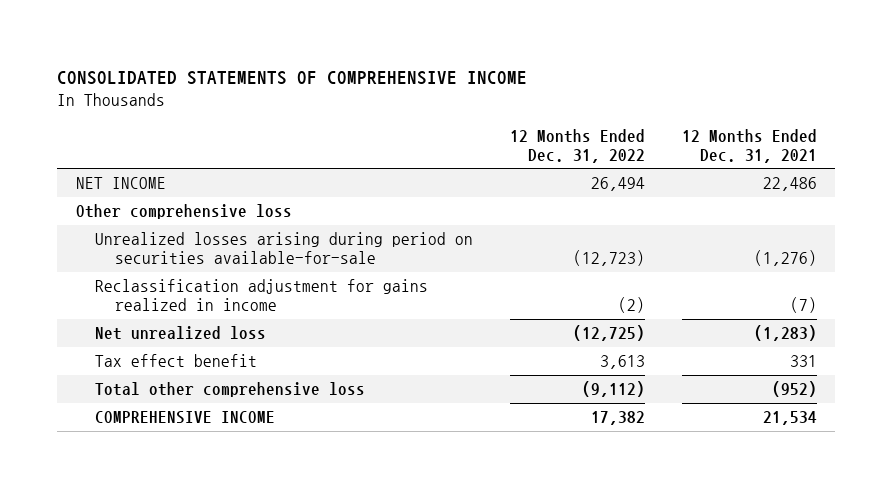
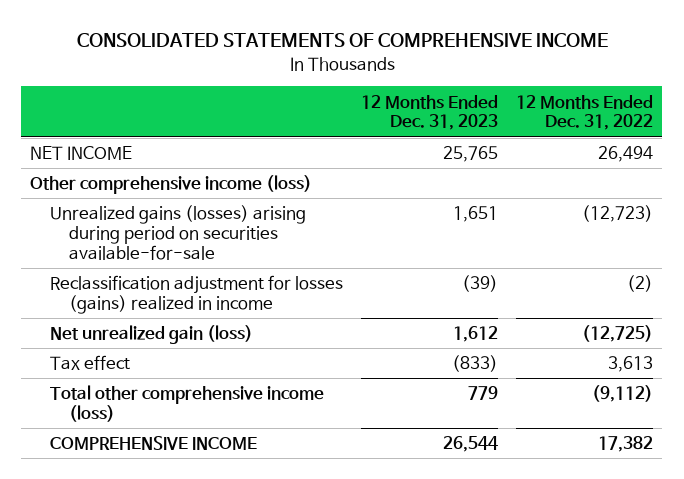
[681,128,817,163] 12 Months Ended Dec. 31, 2021 -> none
none -> [360,94,498,131] 12 Months Ended Dec. 31, 2023
[75,204,292,220] Other comprehensive loss -> [30,175,313,195] Other comprehensive income (loss)
[95,232,474,265] Unrealized losses arising during period on securities available-for-sale -> [49,205,306,260] Unrealized gains (losses) arising during period on securities available-for-sale
[95,279,429,312] Reclassification adjustment for gains realized in income -> [49,275,343,315] Reclassification adjustment for losses (gains) realized in income
[95,326,267,341] Net unrealized loss -> [49,325,253,345] Net unrealized gain (loss)
[95,354,258,368] Tax effect benefit -> [49,355,130,371] Tax effect
[95,382,366,398] Total other comprehensive loss -> [49,385,324,423] Total other comprehensive income (loss)

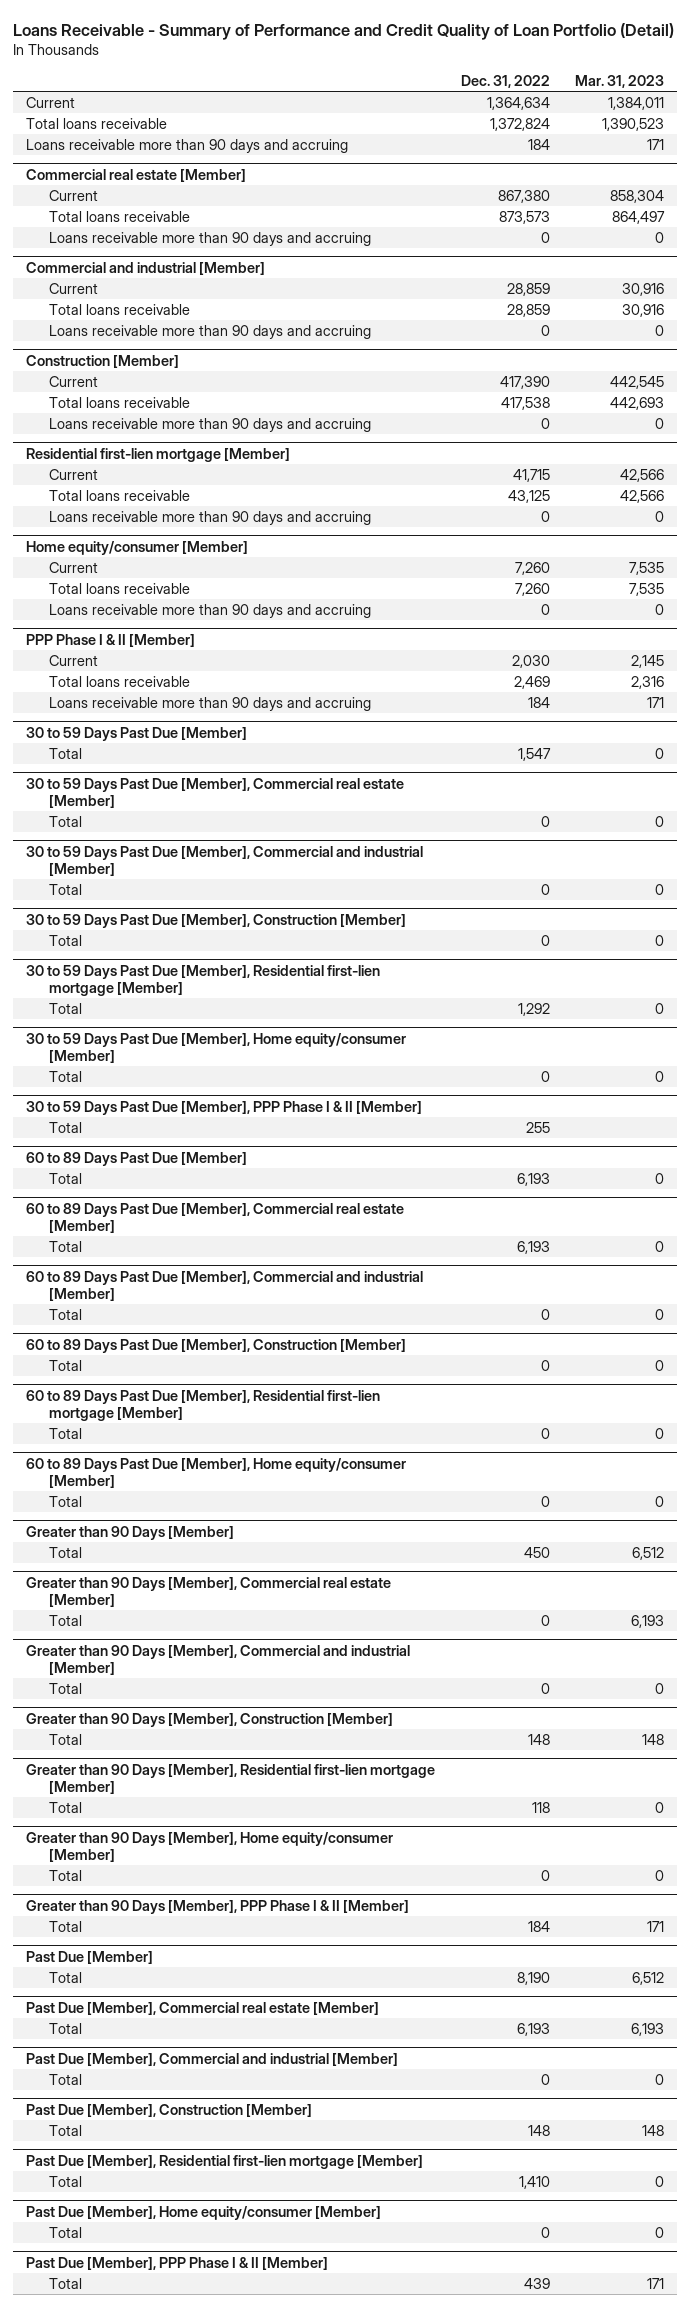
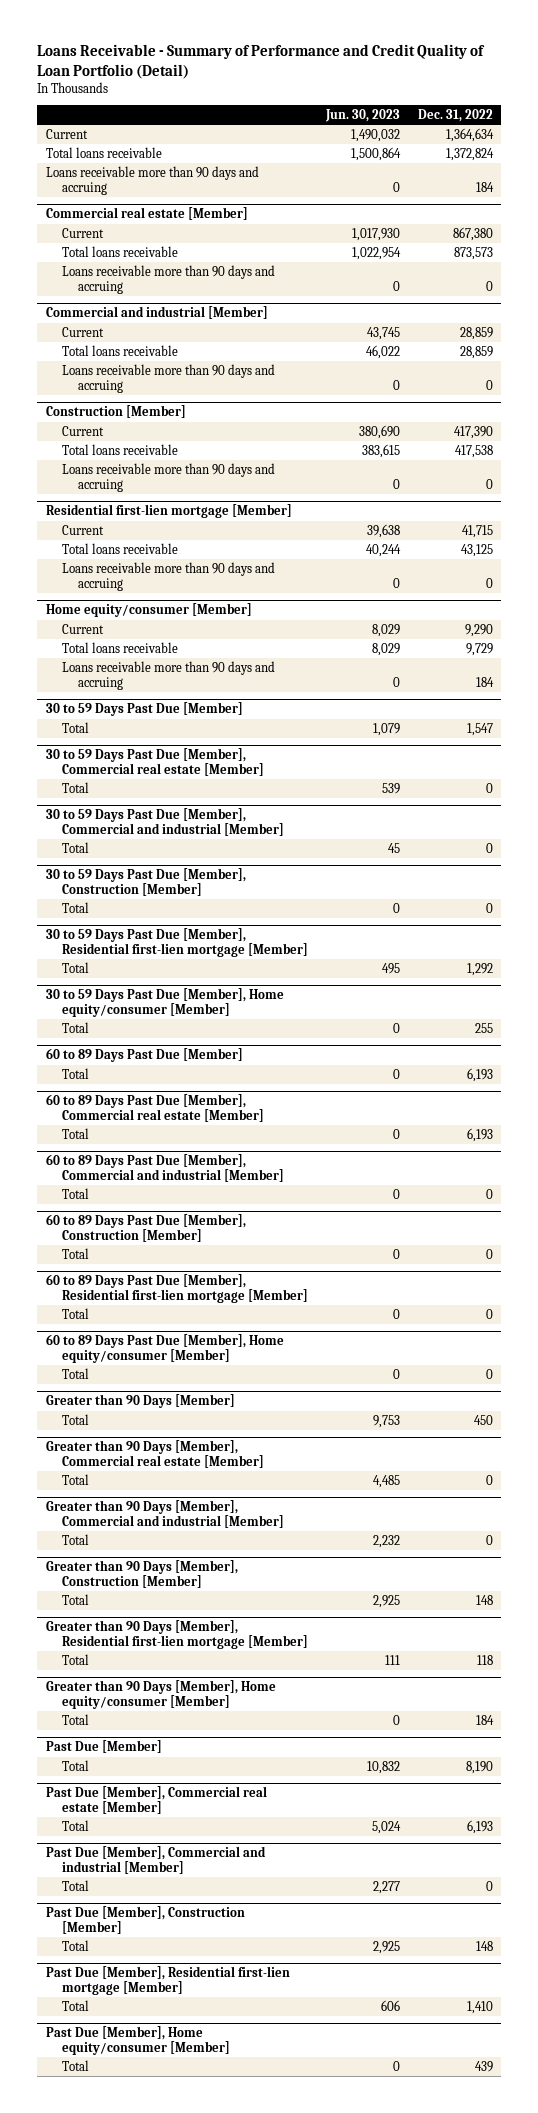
[575,74,665,88] Mar. 31, 2023 -> none
none -> [324,109,400,123] Jun. 30, 2023
[48,603,371,618] Loans receivable more than 90 days and accruing -> none
[26,633,196,647] PPP Phase I & II [Member] -> none
[48,654,98,666] Current -> none
[48,675,190,687] Total loans receivable -> none
[514,561,550,575] 7,260 -> [464,623,493,637] 9,290
[514,582,550,596] 7,260 -> [465,642,493,656] 9,729
[48,1070,82,1082] Total -> none
[26,1100,423,1115] 30 to 59 Days Past Due [Member], PPP Phase I & II [Member] -> none
[48,1869,82,1881] Total -> none
[26,1899,410,1914] Greater than 90 Days [Member], PPP Phase I & II [Member] -> none
[48,2226,82,2238] Total -> none
[26,2256,329,2270] Past Due [Member], PPP Phase I & II [Member] -> none

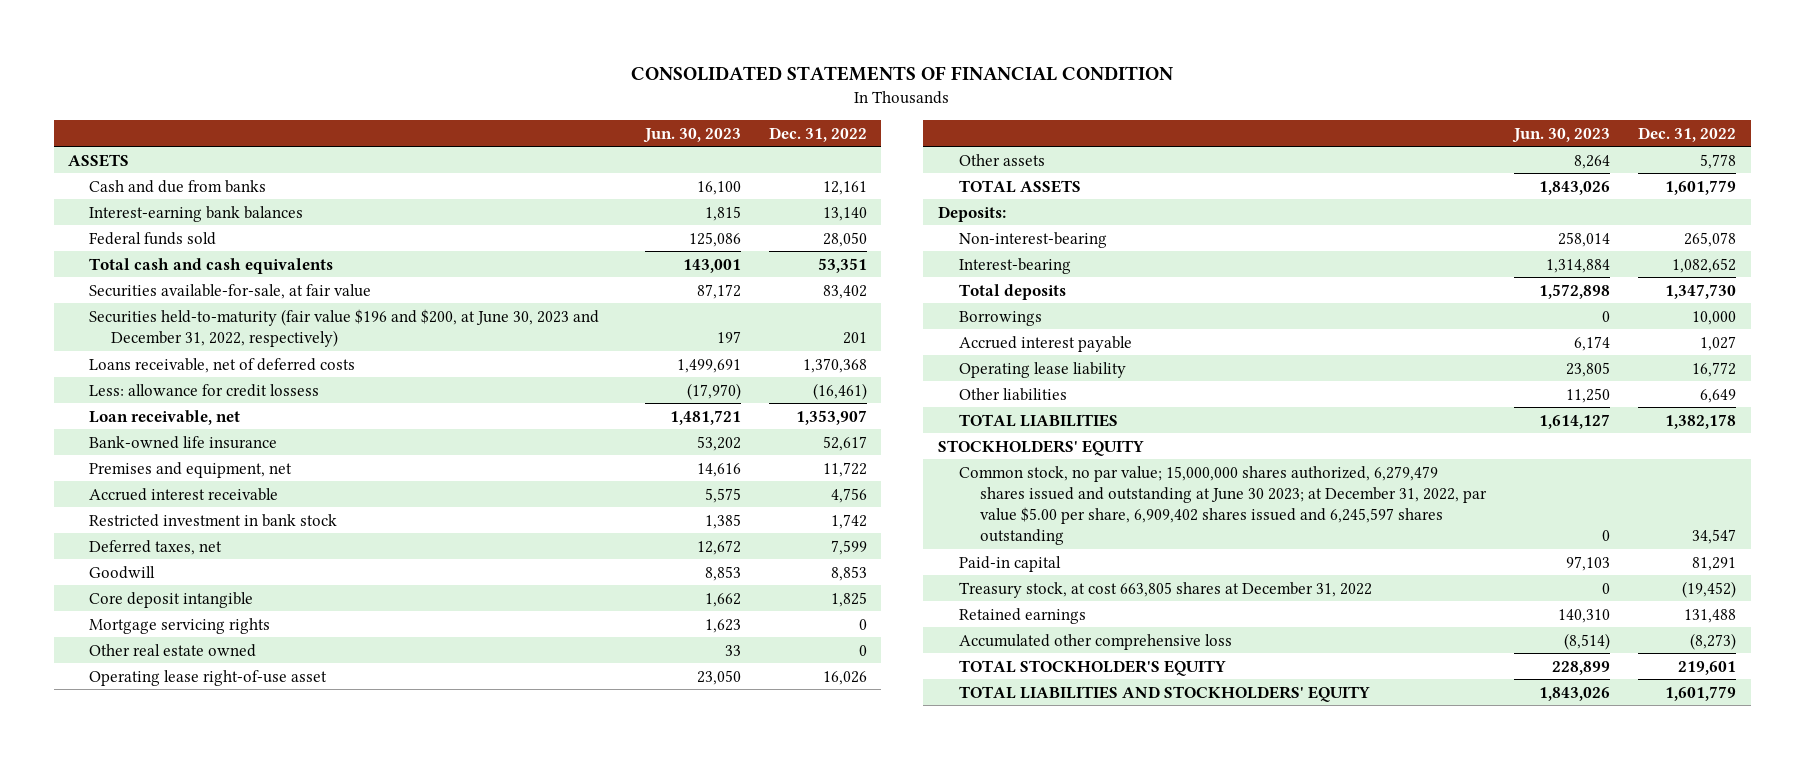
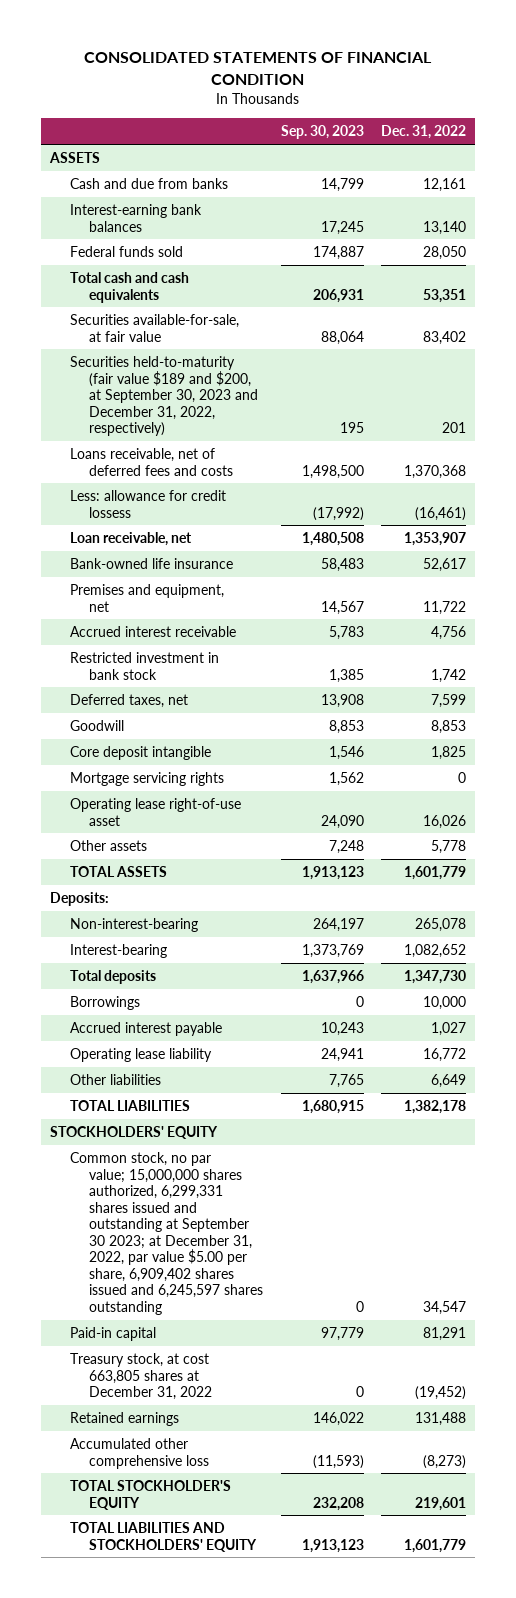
[642,127,741,143] Jun. 30, 2023 -> none
none -> [280,125,364,140] Sep. 30, 2023
[89,308,600,347] Securities held-to-maturity (fair value $196 and $200, at June 30, 2023 and December 31, 2022, respectively) -> [69,356,259,437] Securities held-to-maturity (fair value $189 and $200, at September 30, 2023 and December 31, 2022, respectively)
[89,357,356,373] Loans receivable, net of deferred costs -> [69,448,234,476] Loans receivable, net of deferred fees and costs
[89,643,257,657] Other real estate owned -> none
[958,465,1487,546] Common stock, no par value; 15,000,000 shares authorized, 6,279,479 shares issued and outstanding at June 30 2023; at December 31, 2022, par value $5.00 per share, 6,909,402 shares issued and 6,245,597 shares outstanding -> [69,1152,264,1315] Common stock, no par value; 15,000,000 shares authorized, 6,299,331 shares issued and outstanding at September 30 2023; at December 31, 2022, par value $5.00 per share, 6,909,402 shares issued and 6,245,597 shares outstanding

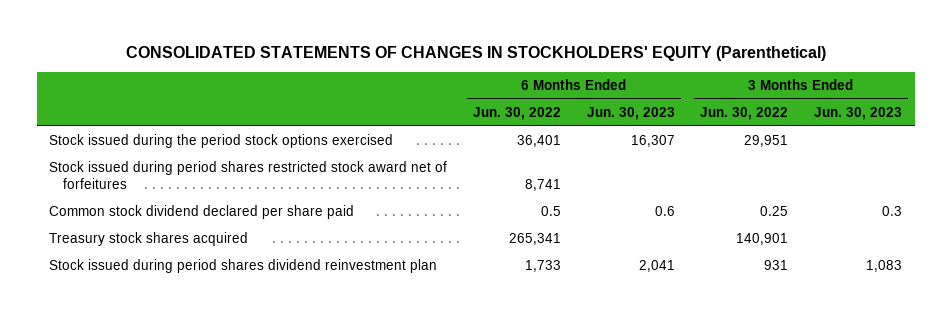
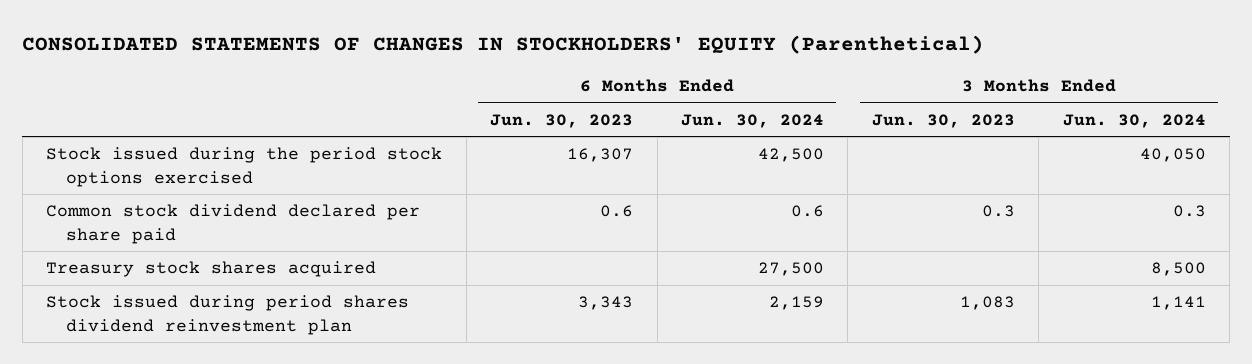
[473,106,562,120] Jun. 30, 2022 -> none
[700,106,789,120] Jun. 30, 2022 -> none
none -> [680,113,824,128] Jun. 30, 2024
none -> [1062,113,1206,128] Jun. 30, 2024
[49,161,448,190] Stock issued during period shares restricted stock award net of forfeitures -> none
[638,260,675,273] 2,041 -> [578,296,634,311] 3,343

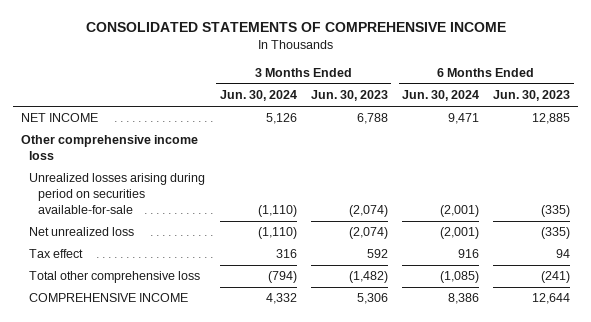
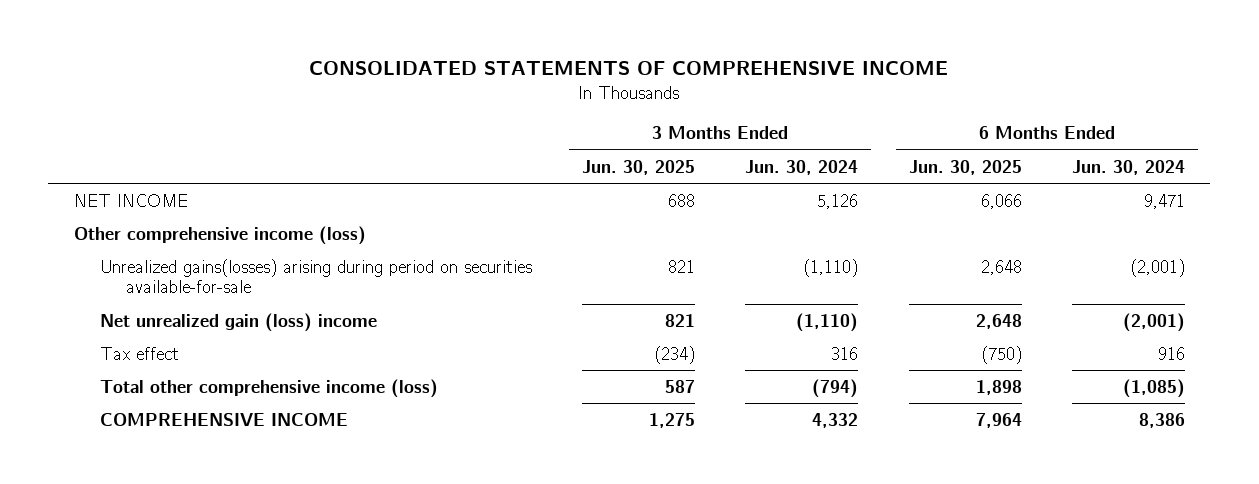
[310,90,388,102] Jun. 30, 2023 -> none
[493,90,571,102] Jun. 30, 2023 -> none
none -> [582,159,696,175] Jun. 30, 2025
none -> [908,159,1022,175] Jun. 30, 2025
[20,135,198,161] Other comprehensive income loss -> [73,225,366,245] Other comprehensive income (loss)
[29,173,206,214] Unrealized losses arising during period on securities available-for-sale -> [99,258,532,294] Unrealized gains(losses) arising during period on securities available-for-sale
[29,227,135,237] Net unrealized loss -> [99,312,377,332] Net unrealized gain (loss) income
[29,271,201,284] Total other comprehensive loss -> [99,378,438,398] Total other comprehensive income (loss)

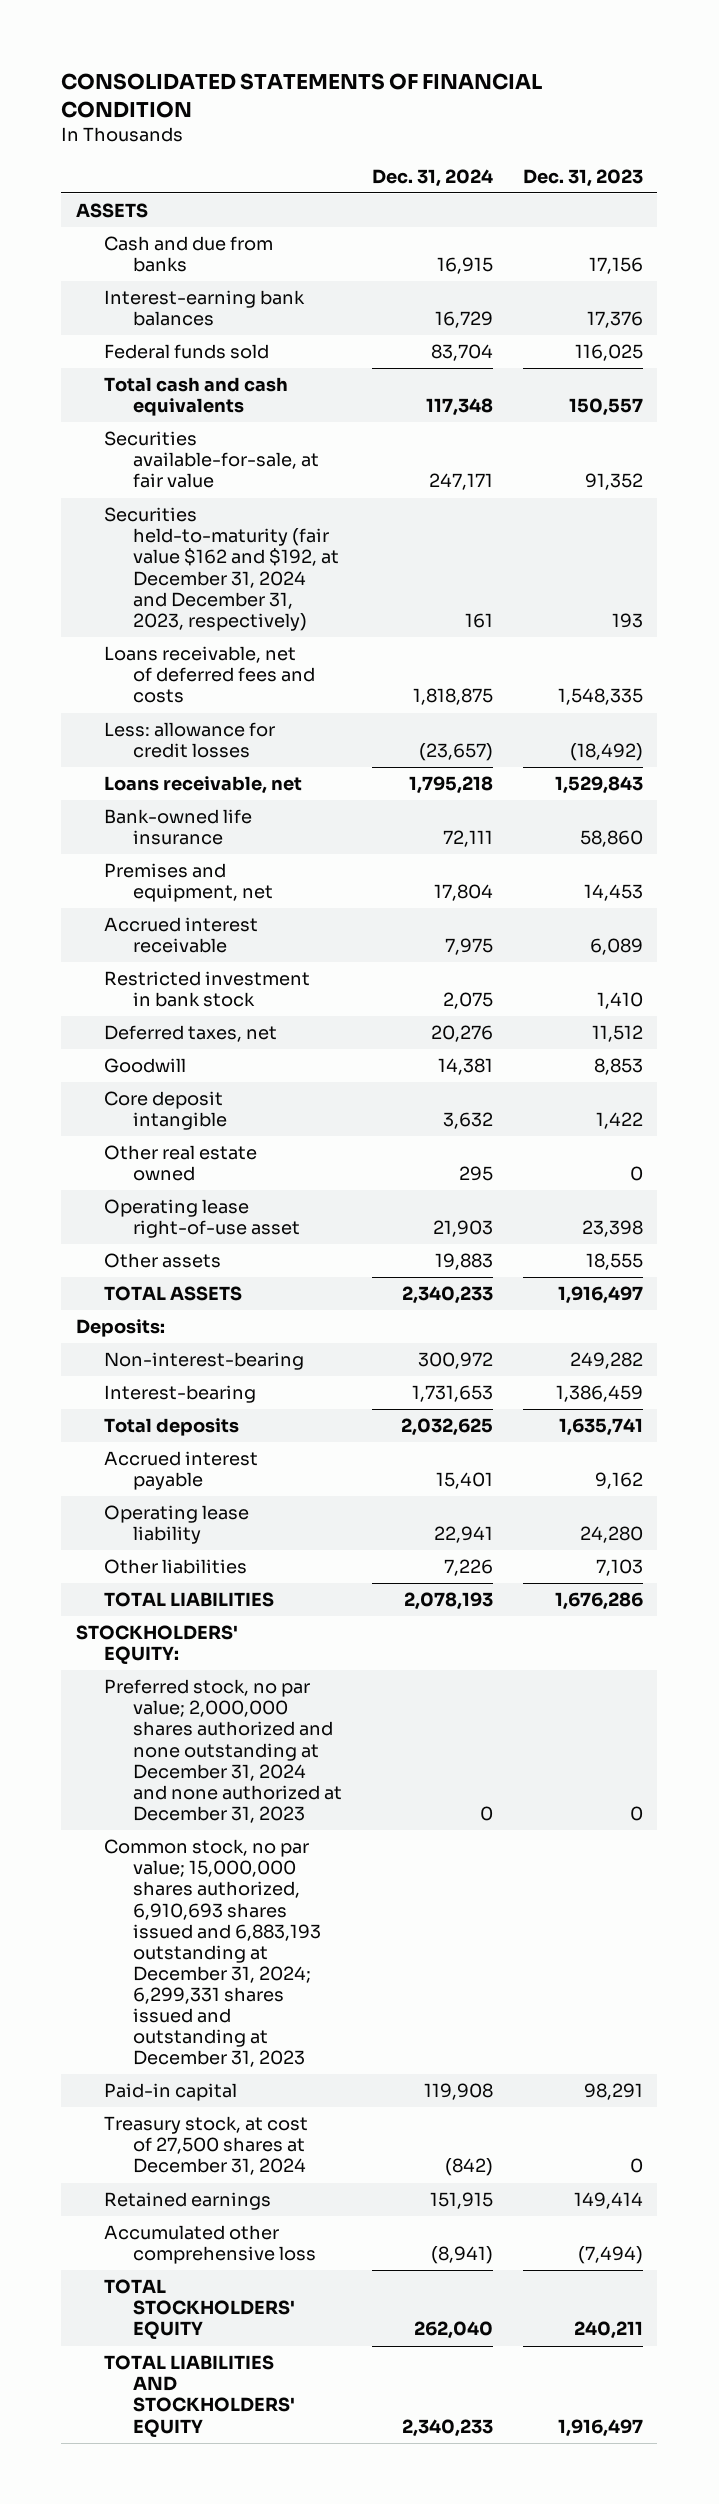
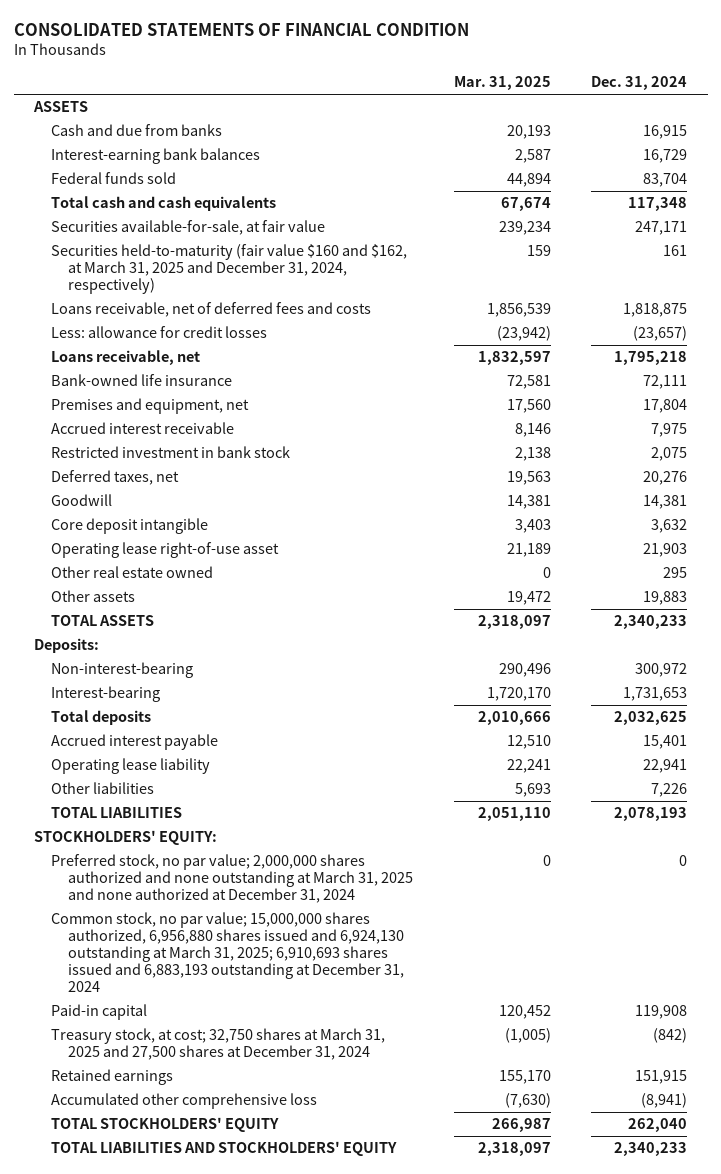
[522,168,643,187] Dec. 31, 2023 -> none
none -> [453,76,551,91] Mar. 31, 2025
[104,507,339,631] Securities held-to-maturity (fair value $162 and $192, at December 31, 2024 and December 31, 2023, respectively) -> [51,244,408,295] Securities held-to-maturity (fair value $160 and $162, at March 31, 2025 and December 31, 2024, respectively)
[104,1145,258,1182] Other real estate owned -> [51,566,214,579] Other real estate owned
[104,1679,342,1823] Preferred stock, no par value; 2,000,000 shares authorized and none outstanding at December 31, 2024 and none authorized at December 31, 2023 -> [51,854,414,904] Preferred stock, no par value; 2,000,000 shares authorized and none outstanding at March 31, 2025 and none authorized at December 31, 2024
[104,1839,321,2068] Common stock, no par value; 15,000,000 shares authorized, 6,910,693 shares issued and 6,883,193 outstanding at December 31, 2024; 6,299,331 shares issued and outstanding at December 31, 2023 -> [51,912,405,993] Common stock, no par value; 15,000,000 shares authorized, 6,956,880 shares issued and 6,924,130 outstanding at March 31, 2025; 6,910,693 shares issued and 6,883,193 outstanding at December 31, 2024
[104,2116,309,2176] Treasury stock, at cost of 27,500 shares at December 31, 2024 -> [51,1028,386,1061] Treasury stock, at cost; 32,750 shares at March 31, 2025 and 27,500 shares at December 31, 2024

